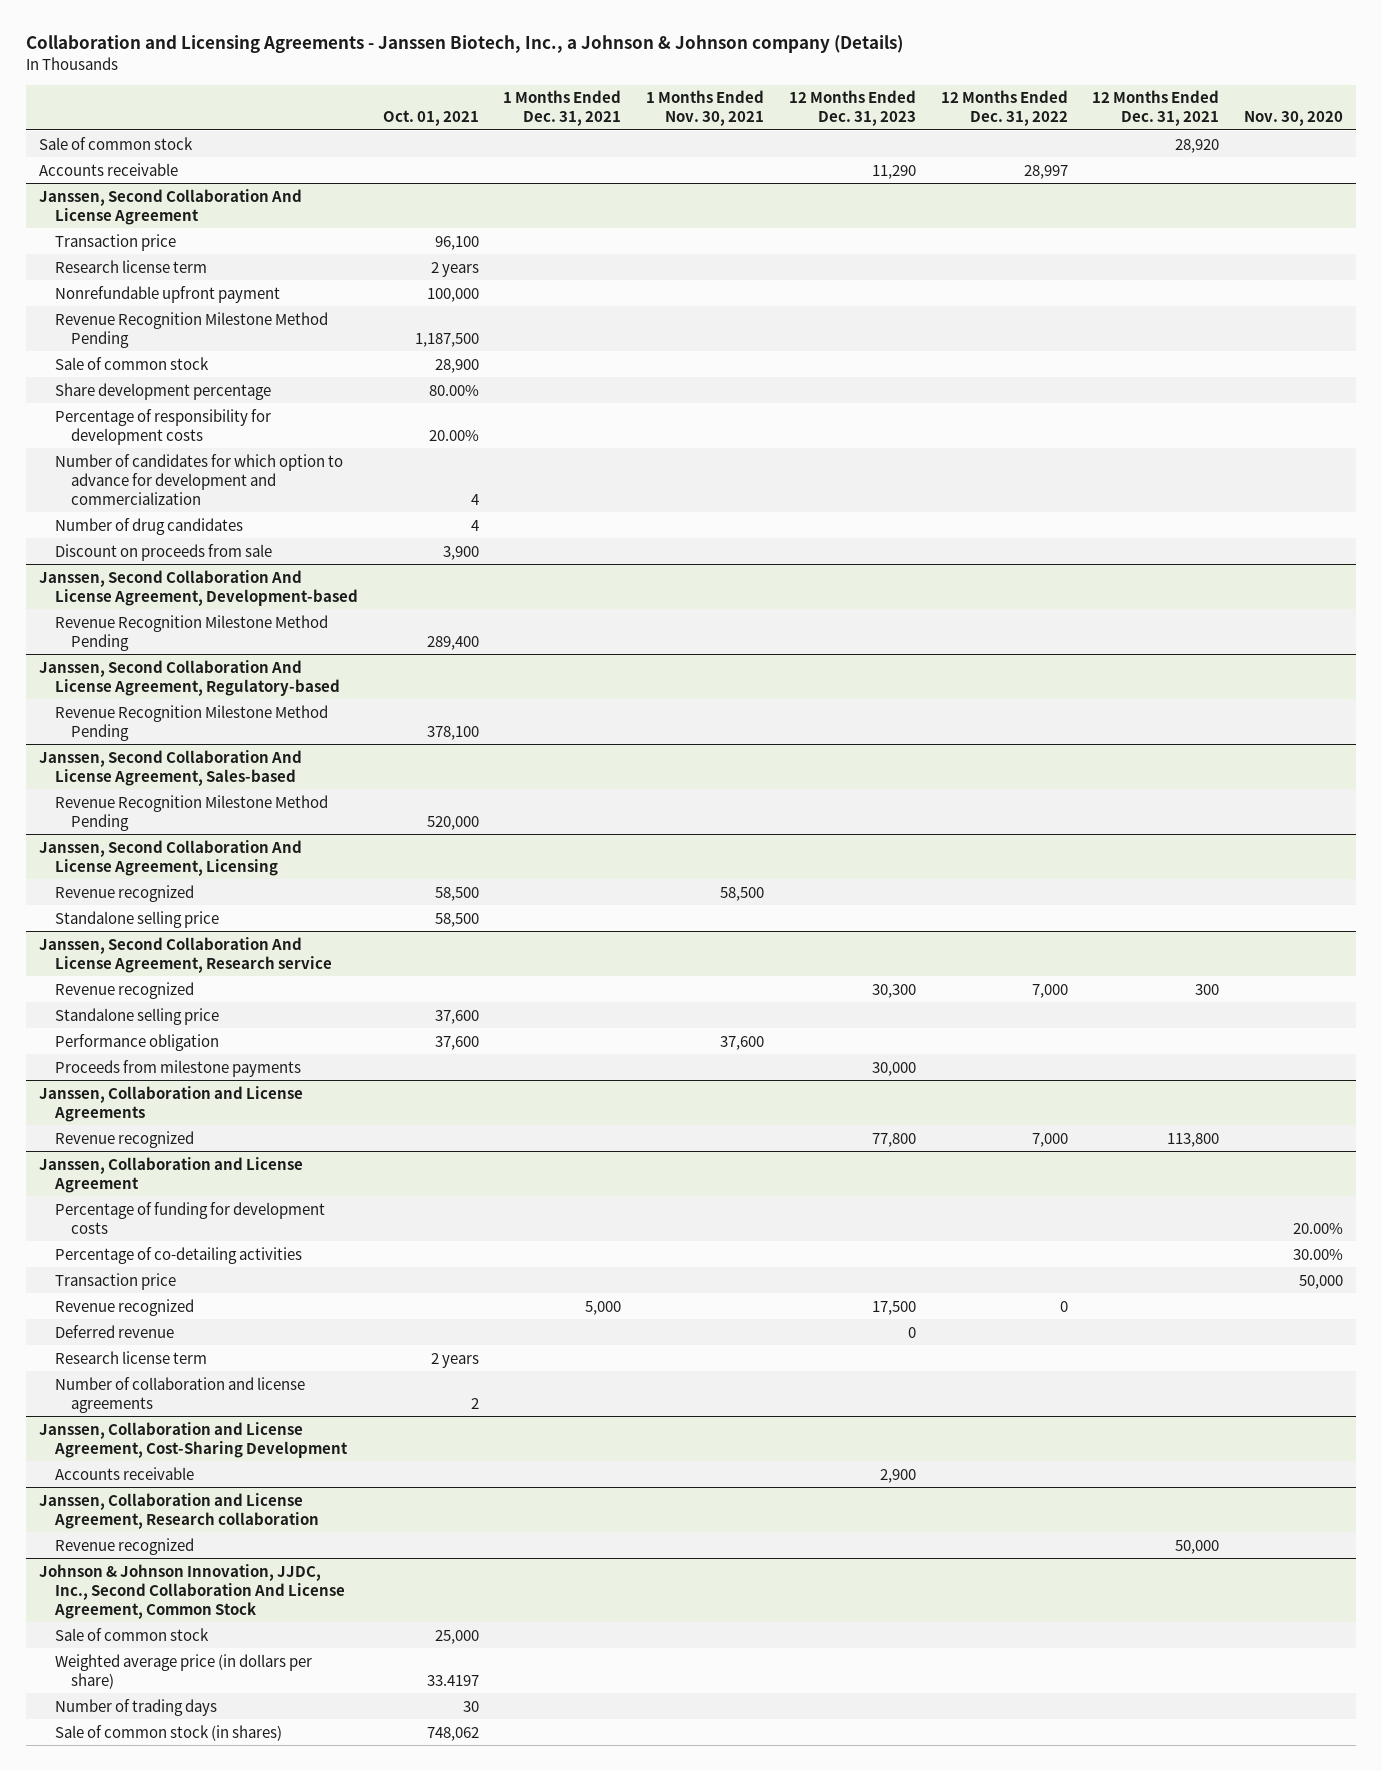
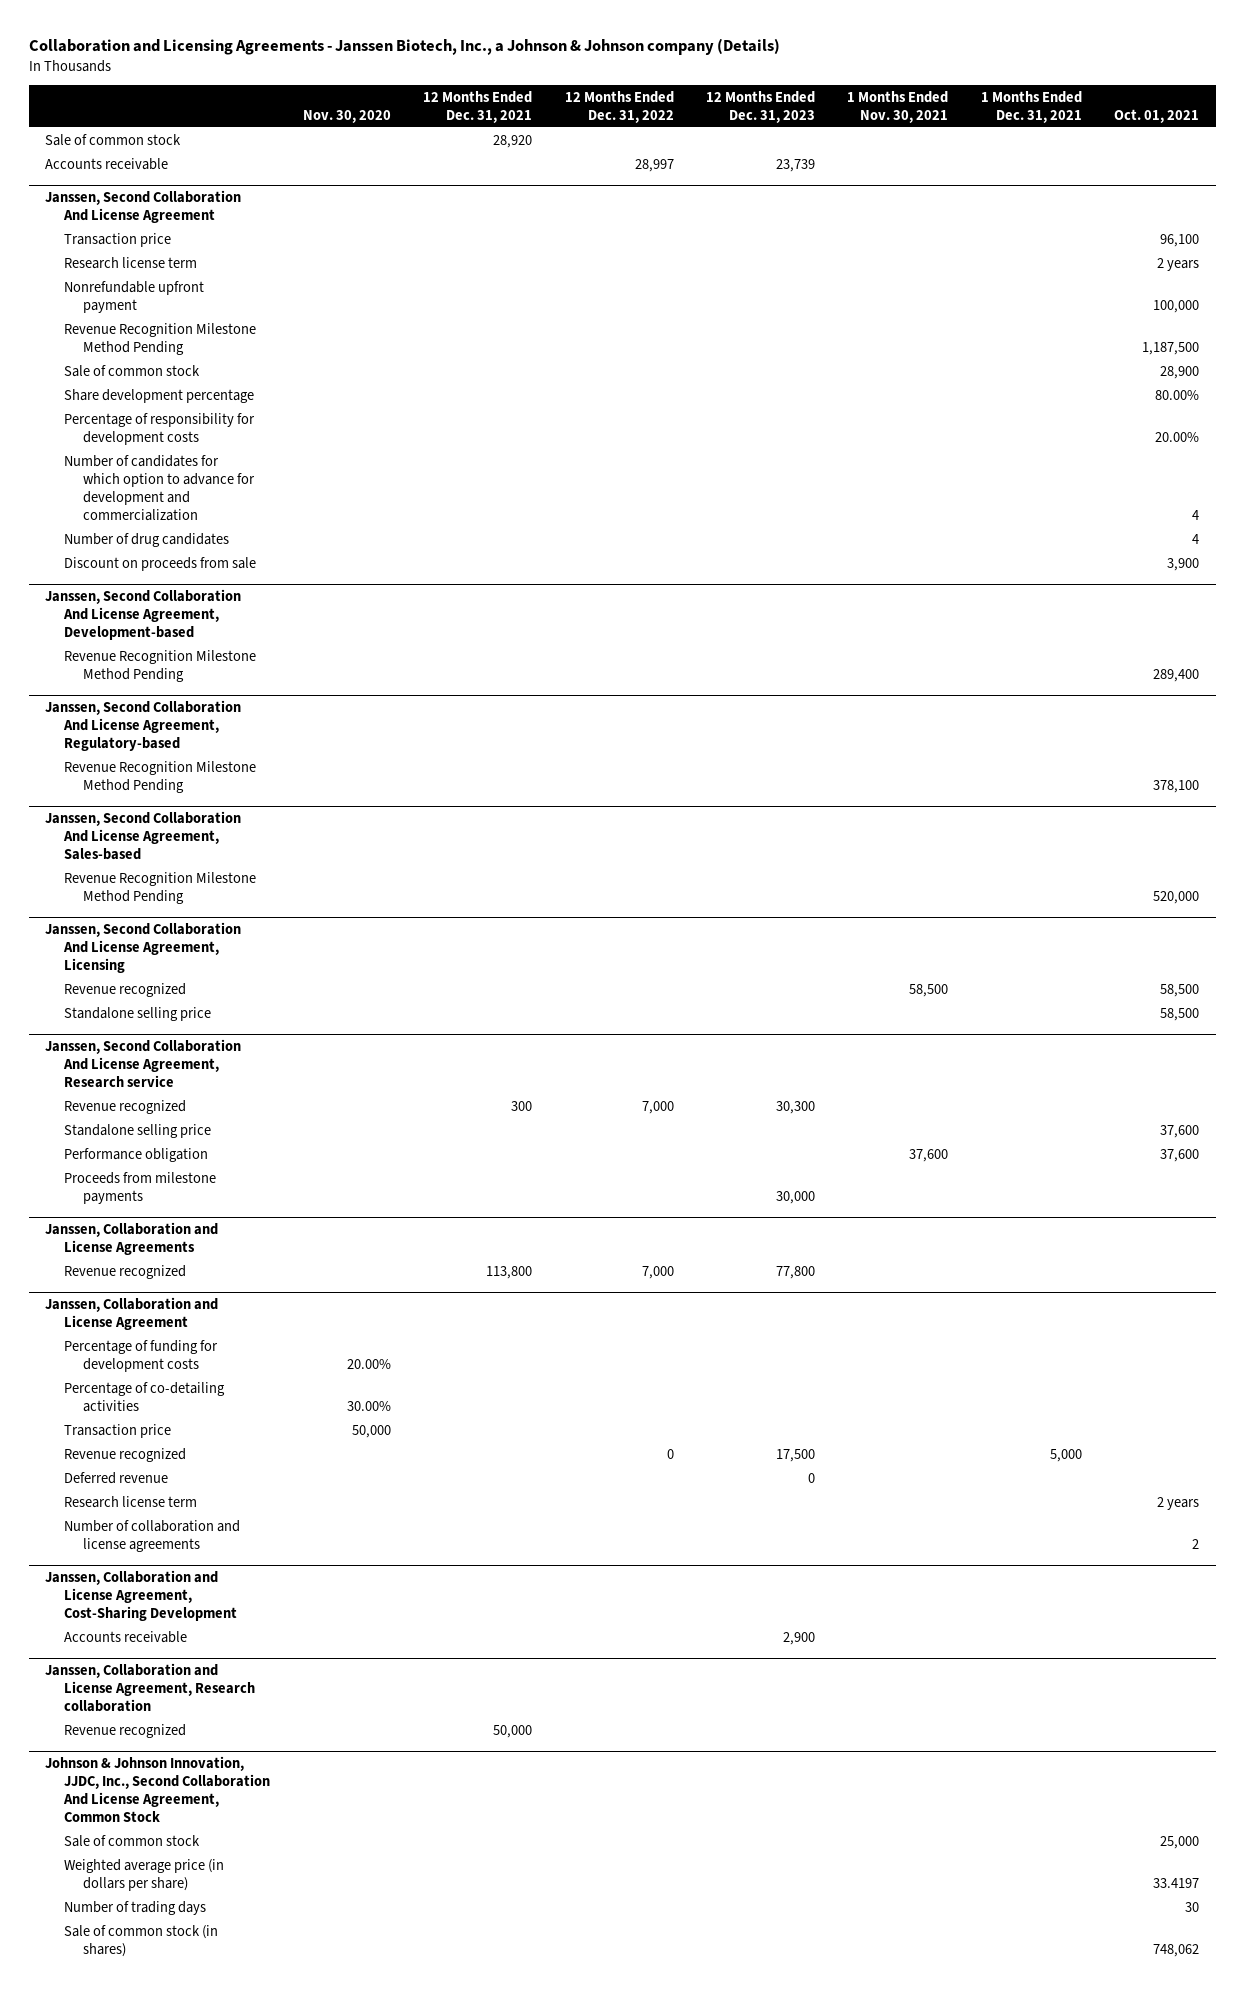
[871,164,916,179] 11,290 -> [776,158,816,172] 23,739

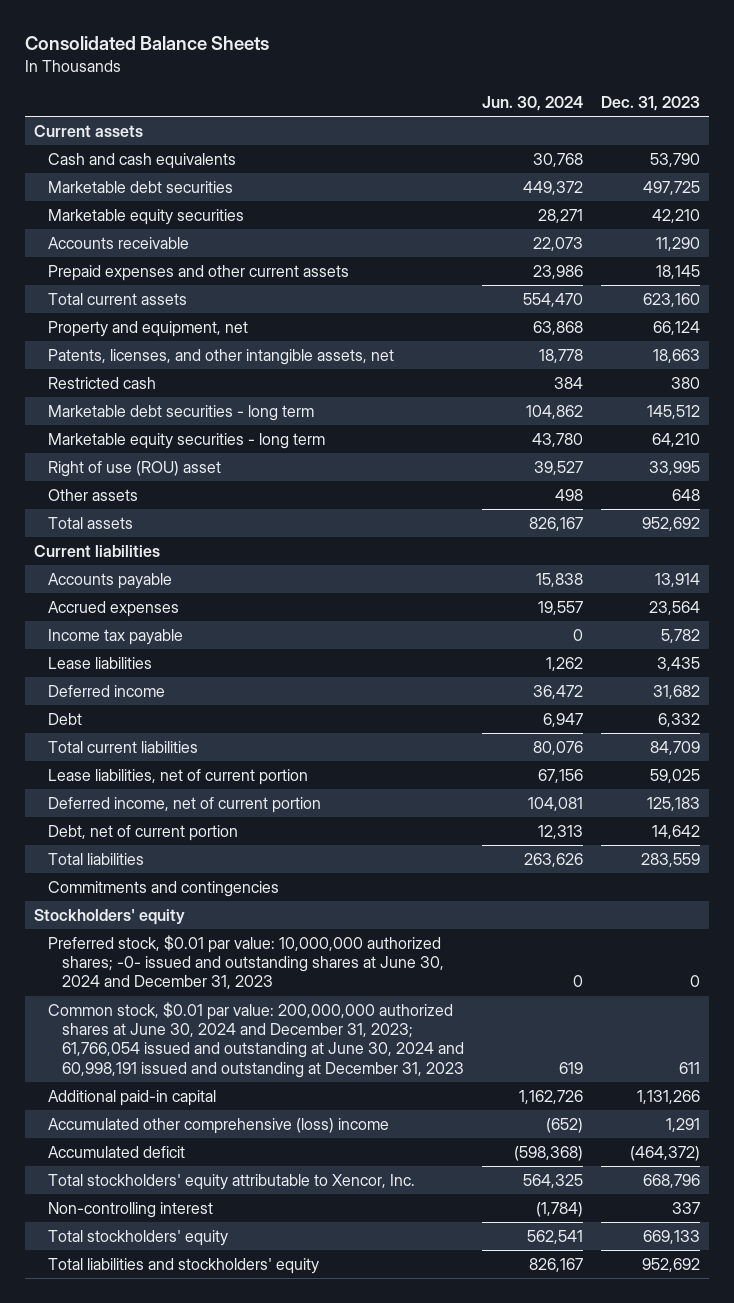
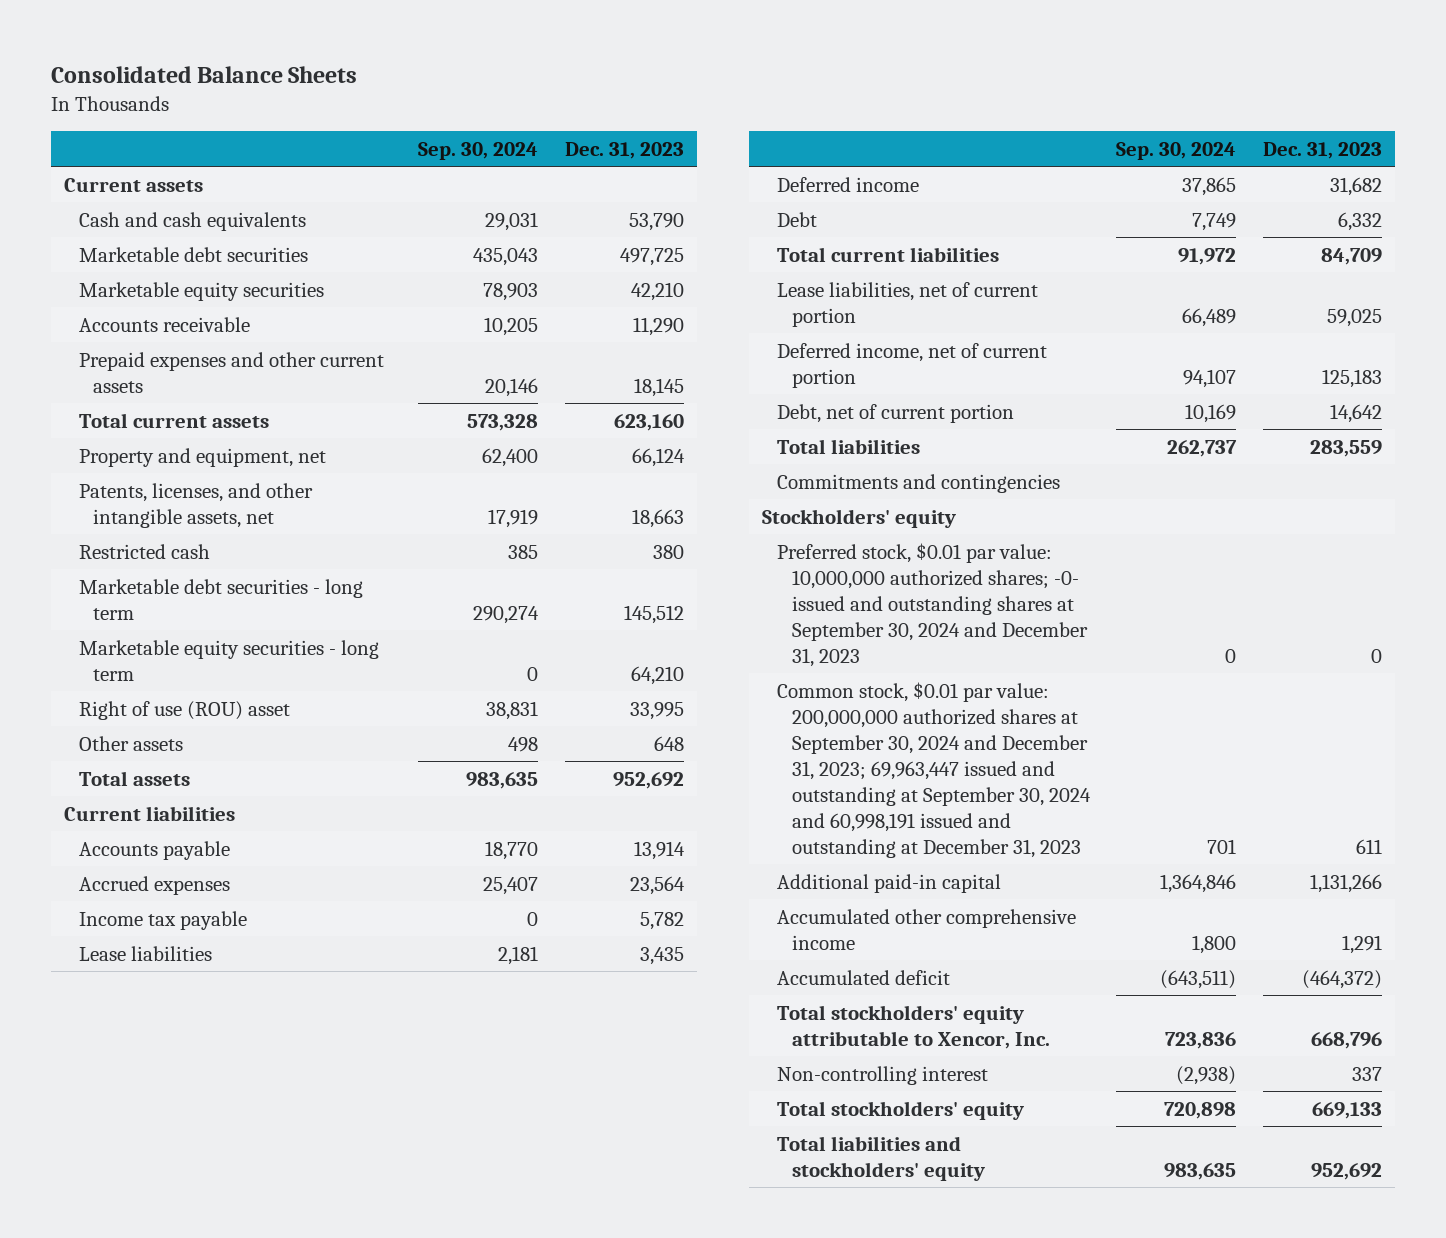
[481,95,583,111] Jun. 30, 2024 -> none
none -> [418,141,539,160] Sep. 30, 2024
[47,935,444,990] Preferred stock, $0.01 par value: 10,000,000 authorized shares; -0- issued and outstanding shares at June 30, 2024 and December 31, 2023 -> [776,542,1088,667] Preferred stock, $0.01 par value: 10,000,000 authorized shares; -0- issued and outstanding shares at September 30, 2024 and December 31, 2023
[47,1002,464,1078] Common stock, $0.01 par value: 200,000,000 authorized shares at June 30, 2024 and December 31, 2023; 61,766,054 issued and outstanding at June 30, 2024 and 60,998,191 issued and outstanding at December 31, 2023 -> [776,681,1091,858] Common stock, $0.01 par value: 200,000,000 authorized shares at September 30, 2024 and December 31, 2023; 69,963,447 issued and outstanding at September 30, 2024 and 60,998,191 issued and outstanding at December 31, 2023
[47,1118,389,1135] Accumulated other comprehensive (loss) income -> [776,908,1076,950] Accumulated other comprehensive income

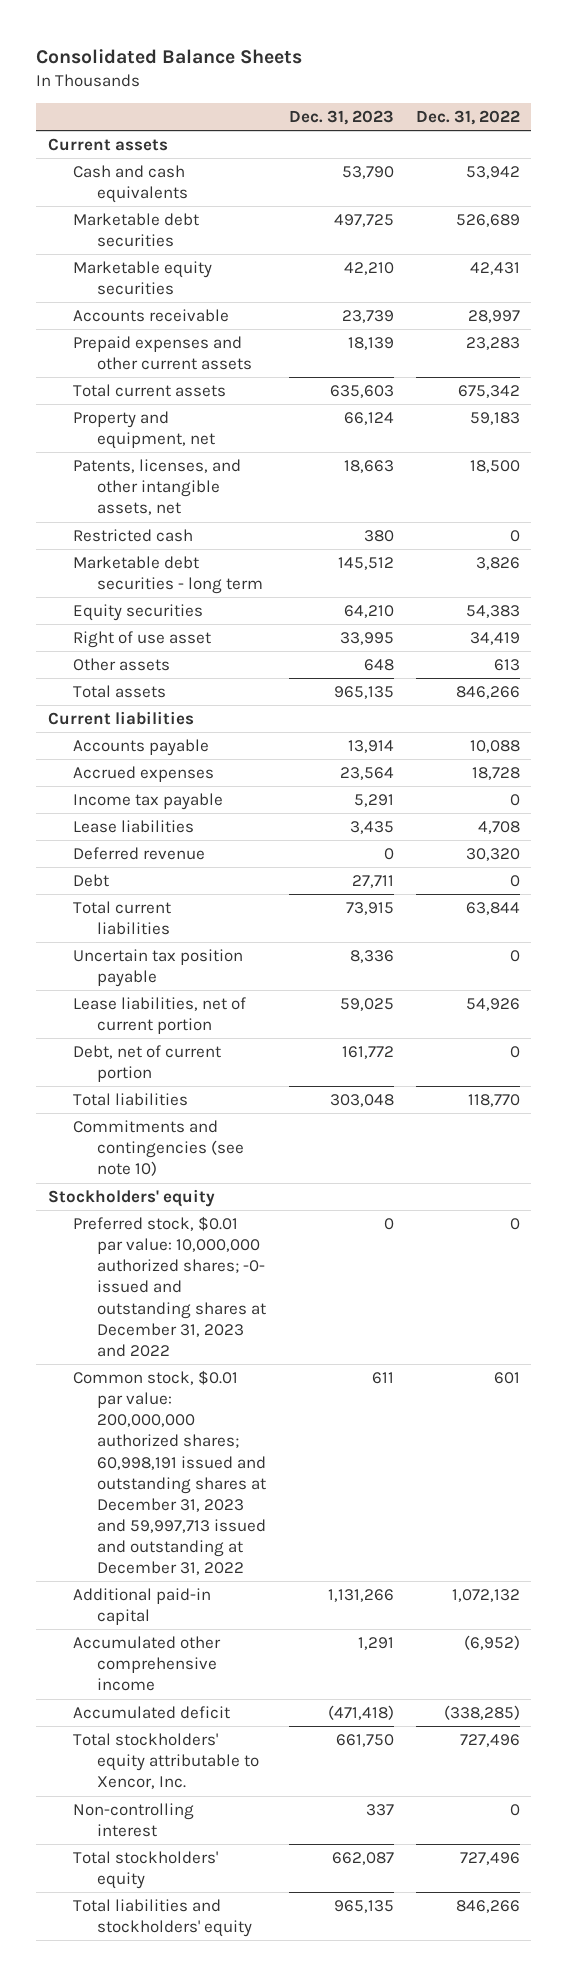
[418,141,539,160] Sep. 30, 2024 -> none
none -> [415,109,520,125] Dec. 31, 2022
[632,316,684,336] 11,290 -> [341,310,394,324] 23,739
[633,377,684,397] 18,145 -> [347,337,394,351] 18,139
[613,413,684,431] 623,160 -> [329,385,394,399] 635,603
[78,639,379,681] Marketable equity securities - long term -> [72,604,203,622] Equity securities
[78,700,290,720] Right of use (ROU) asset -> [72,631,211,649] Right of use asset
[612,771,684,789] 952,692 -> [333,686,394,700] 965,135
[639,911,684,930] 5,782 -> [353,794,394,808] 5,291
[776,176,919,192] Deferred income -> none
none -> [72,847,205,861] Deferred revenue
[1338,211,1383,231] 6,332 -> [351,875,394,889] 27,711
[1321,247,1383,265] 84,709 -> [345,902,394,916] 73,915
none -> [72,949,243,988] Uncertain tax position payable
[776,342,1047,388] Deferred income, net of current portion -> none
[1330,403,1383,423] 14,642 -> [341,1046,394,1060] 161,772
[1310,439,1383,457] 283,559 -> [329,1094,394,1108] 303,048
[776,473,1060,493] Commitments and contingencies -> [72,1120,245,1177] Commitments and contingencies (see note 10)
[776,542,1088,667] Preferred stock, $0.01 par value: 10,000,000 authorized shares; -0- issued and outstanding shares at September 30, 2024 and December 31, 2023 -> [72,1216,267,1357] Preferred stock, $0.01 par value: 10,000,000 authorized shares; -0- issued and outstanding shares at December 31, 2023 and 2022
[776,681,1091,858] Common stock, $0.01 par value: 200,000,000 authorized shares at September 30, 2024 and December 31, 2023; 69,963,447 issued and outstanding at September 30, 2024 and 60,998,191 issued and outstanding at December 31, 2023 -> [72,1370,267,1576] Common stock, $0.01 par value: 200,000,000 authorized shares; 60,998,191 issued and outstanding shares at December 31, 2023 and 59,997,713 issued and outstanding at December 31, 2022
[1302,969,1383,989] (464,372) -> [327,1705,394,1721] (471,418)
[1311,1031,1383,1049] 668,796 -> [335,1734,394,1748] 661,750
[1312,1101,1383,1119] 669,133 -> [331,1852,394,1866] 662,087
[1311,1162,1383,1180] 952,692 -> [333,1900,394,1914] 965,135

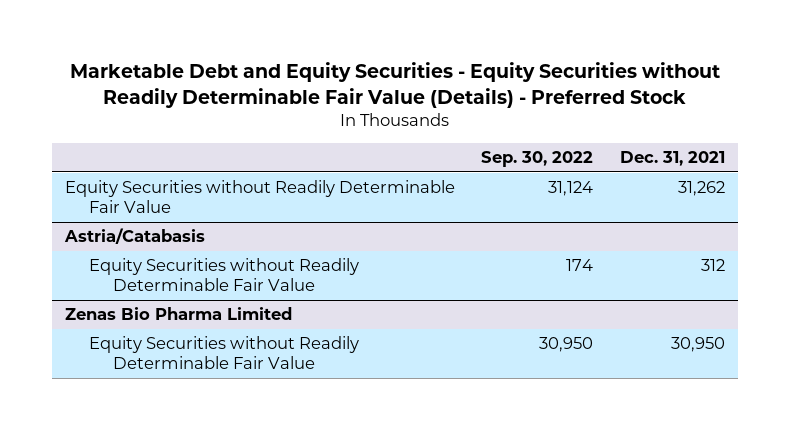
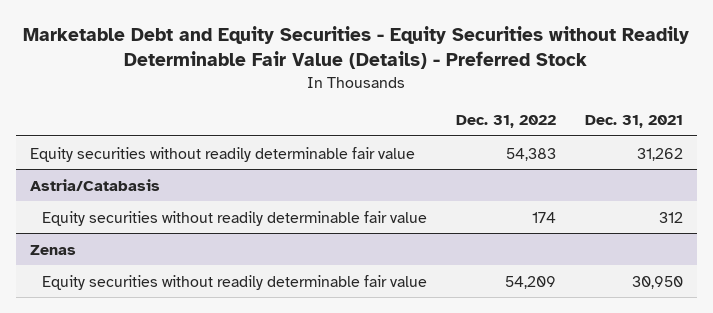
[481,151,594,168] Sep. 30, 2022 -> none
none -> [455,115,556,129] Dec. 31, 2022
[64,180,455,214] Equity Securities without Readily Determinable Fair Value -> [30,146,416,162] Equity securities without readily determinable fair value
[89,258,360,292] Equity Securities without Readily Determinable Fair Value -> [41,210,427,226] Equity securities without readily determinable fair value
[64,307,292,321] Zenas Bio Pharma Limited -> [30,244,77,255] Zenas
[89,336,360,370] Equity Securities without Readily Determinable Fair Value -> [41,274,427,290] Equity securities without readily determinable fair value

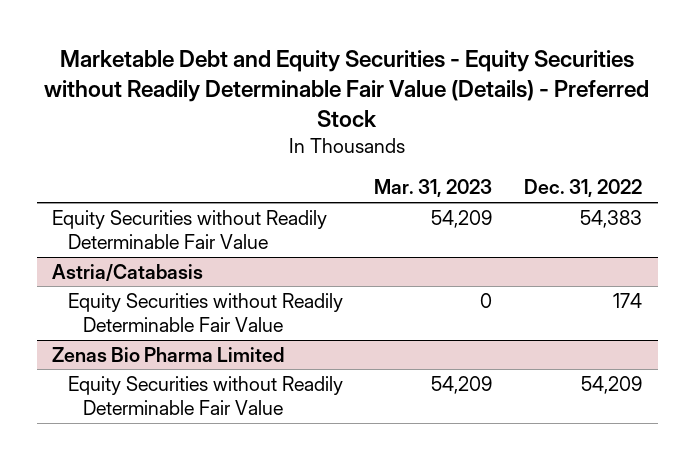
[584,115,683,129] Dec. 31, 2021 -> none
none -> [374,179,493,198] Mar. 31, 2023
[30,146,416,162] Equity securities without readily determinable fair value -> [52,209,328,250] Equity Securities without Readily Determinable Fair Value
[41,210,427,226] Equity securities without readily determinable fair value -> [67,292,343,333] Equity Securities without Readily Determinable Fair Value
[30,244,77,255] Zenas -> [52,346,285,362] Zenas Bio Pharma Limited
[41,274,427,290] Equity securities without readily determinable fair value -> [67,375,343,416] Equity Securities without Readily Determinable Fair Value

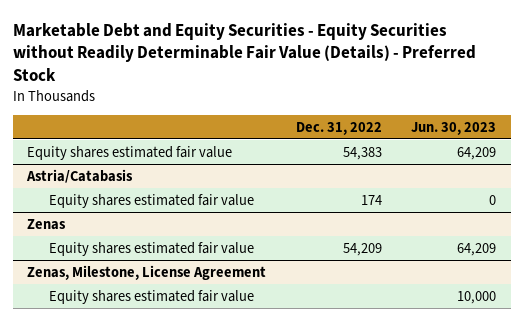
[374,179,493,198] Mar. 31, 2023 -> none
none -> [411,122,497,136] Jun. 30, 2023
[52,209,328,250] Equity Securities without Readily Determinable Fair Value -> [27,145,233,160] Equity shares estimated fair value
[67,292,343,333] Equity Securities without Readily Determinable Fair Value -> [48,193,254,208] Equity shares estimated fair value
[52,346,285,362] Zenas Bio Pharma Limited -> [27,218,67,230] Zenas
[67,375,343,416] Equity Securities without Readily Determinable Fair Value -> [48,241,254,256] Equity shares estimated fair value
none -> [27,264,267,280] Zenas, Milestone, License Agreement
none -> [48,289,254,304] Equity shares estimated fair value

